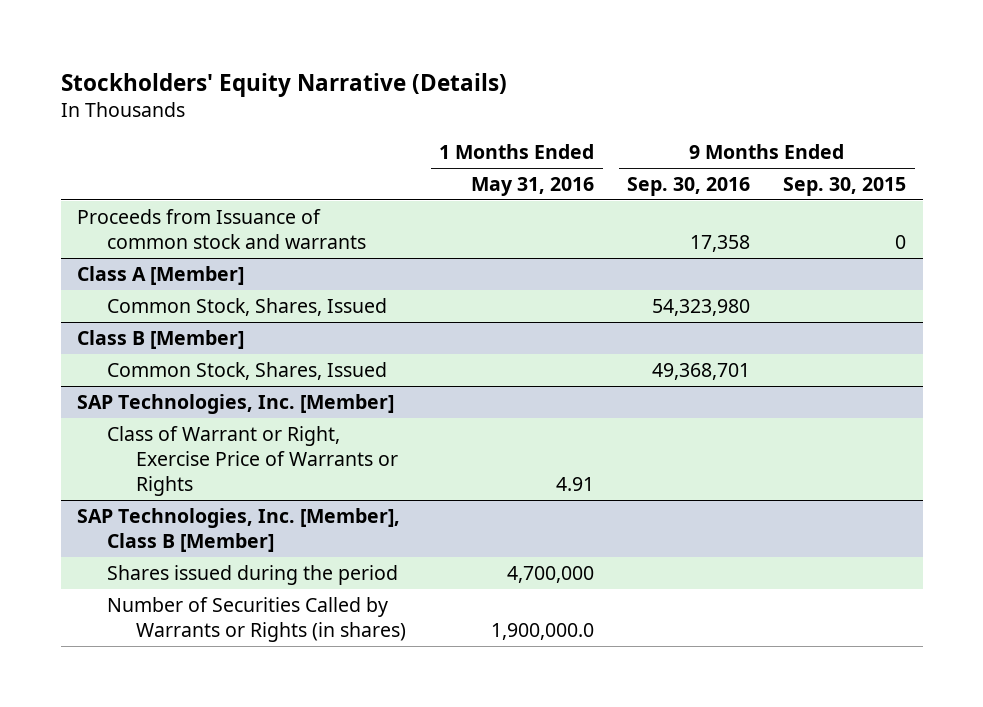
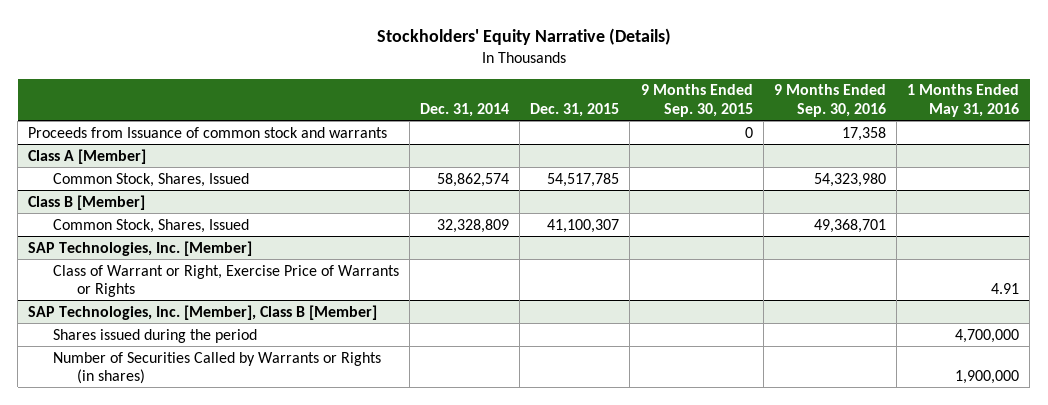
none -> [419,102,509,117] Dec. 31, 2014
none -> [530,102,620,117] Dec. 31, 2015
[491,622,595,640] 1,900,000.0 -> [955,370,1020,385] 1,900,000

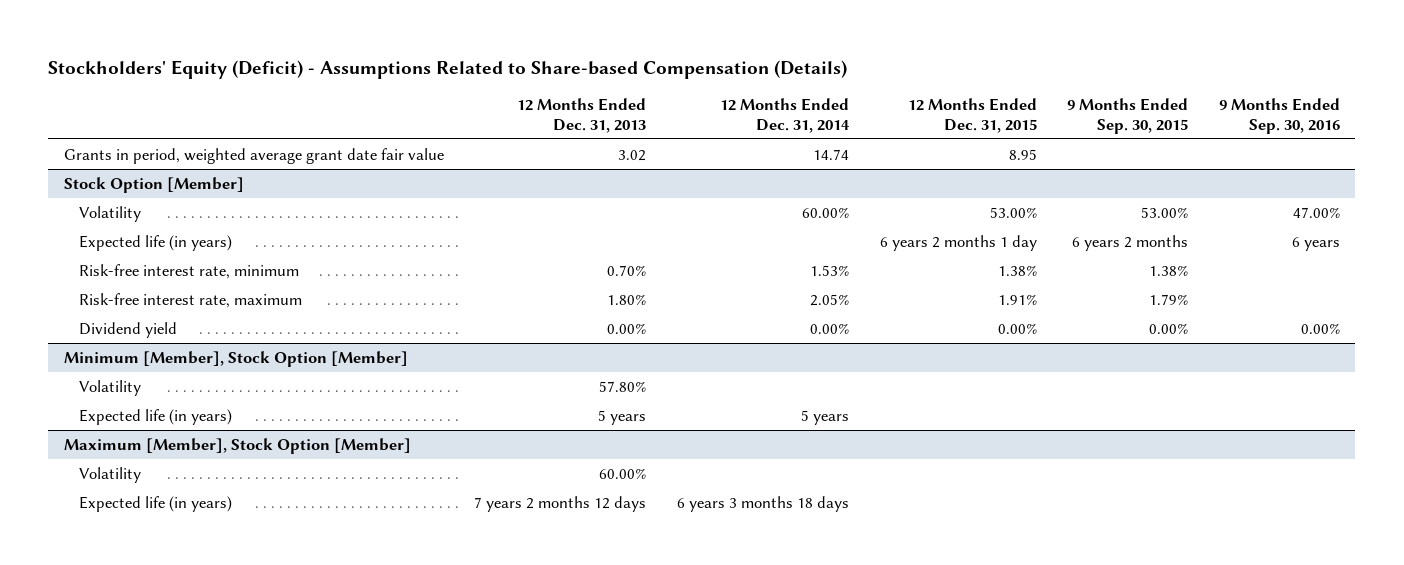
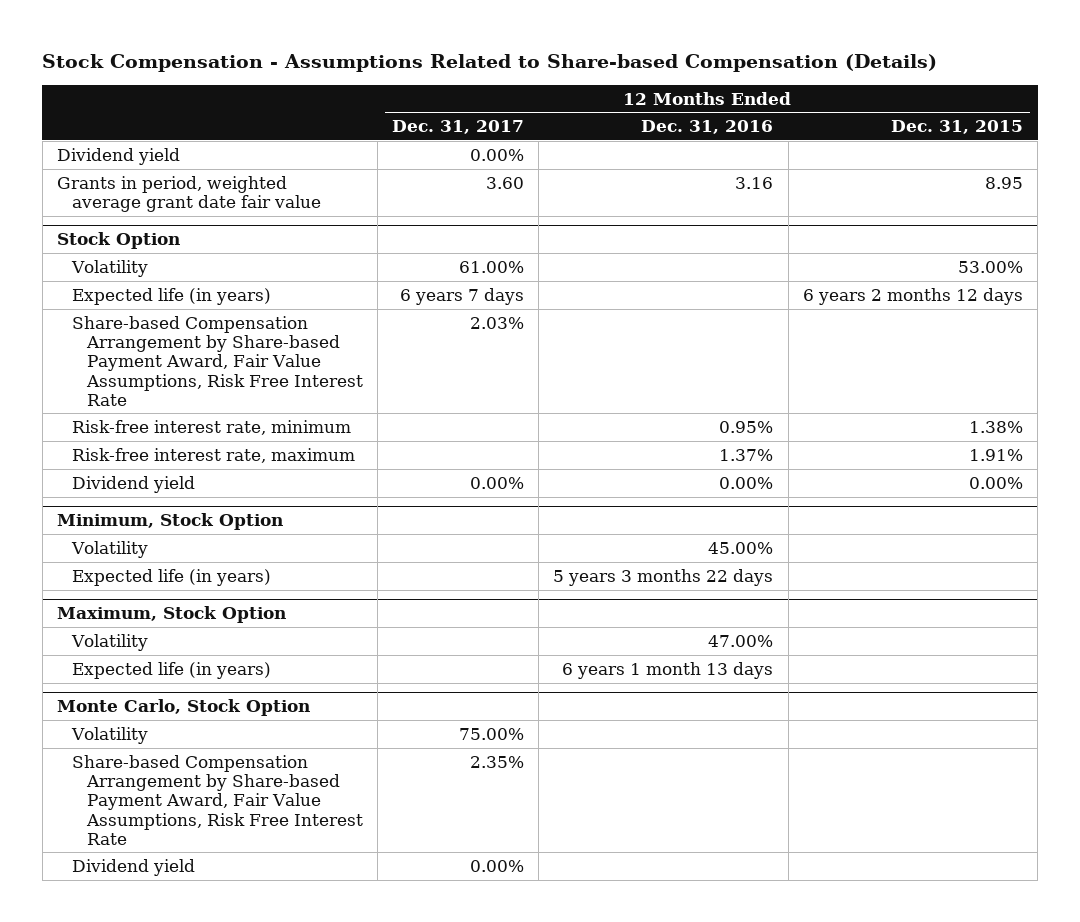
[48,59,848,79] Stockholders' Equity (Deficit) - Assumptions Related to Share-based Compensation (Details) -> [42,54,938,73] Stock Compensation - Assumptions Related to Share-based Compensation (Details)
[517,97,647,133] 12 Months Ended Dec. 31, 2013 -> none
[720,97,851,133] 12 Months Ended Dec. 31, 2014 -> none
[1067,97,1189,134] 9 Months Ended Sep. 30, 2015 -> none
[1218,97,1340,134] 9 Months Ended Sep. 30, 2016 -> none
none -> [392,120,525,135] Dec. 31, 2017
none -> [641,120,774,135] Dec. 31, 2016
none -> [56,147,180,165] Dividend yield
[63,176,244,193] Stock Option [Member] -> [56,232,180,250] Stock Option
[879,234,1037,251] 6 years 2 months 1 day -> [802,287,1023,305] 6 years 2 months 12 days
none -> [71,315,363,406] Share-based Compensation Arrangement by Share-based Payment Award, Fair Value Assumptions, Risk Free Interest Rate
[63,350,408,367] Minimum [Member], Stock Option [Member] -> [56,513,283,531] Minimum, Stock Option
[63,437,411,454] Maximum [Member], Stock Option [Member] -> [56,606,286,624] Maximum, Stock Option
none -> [56,699,310,717] Monte Carlo, Stock Option
none -> [70,726,148,744] Volatility
none -> [71,754,363,845] Share-based Compensation Arrangement by Share-based Payment Award, Fair Value Assumptions, Risk Free Interest Rate
none -> [71,858,195,876] Dividend yield

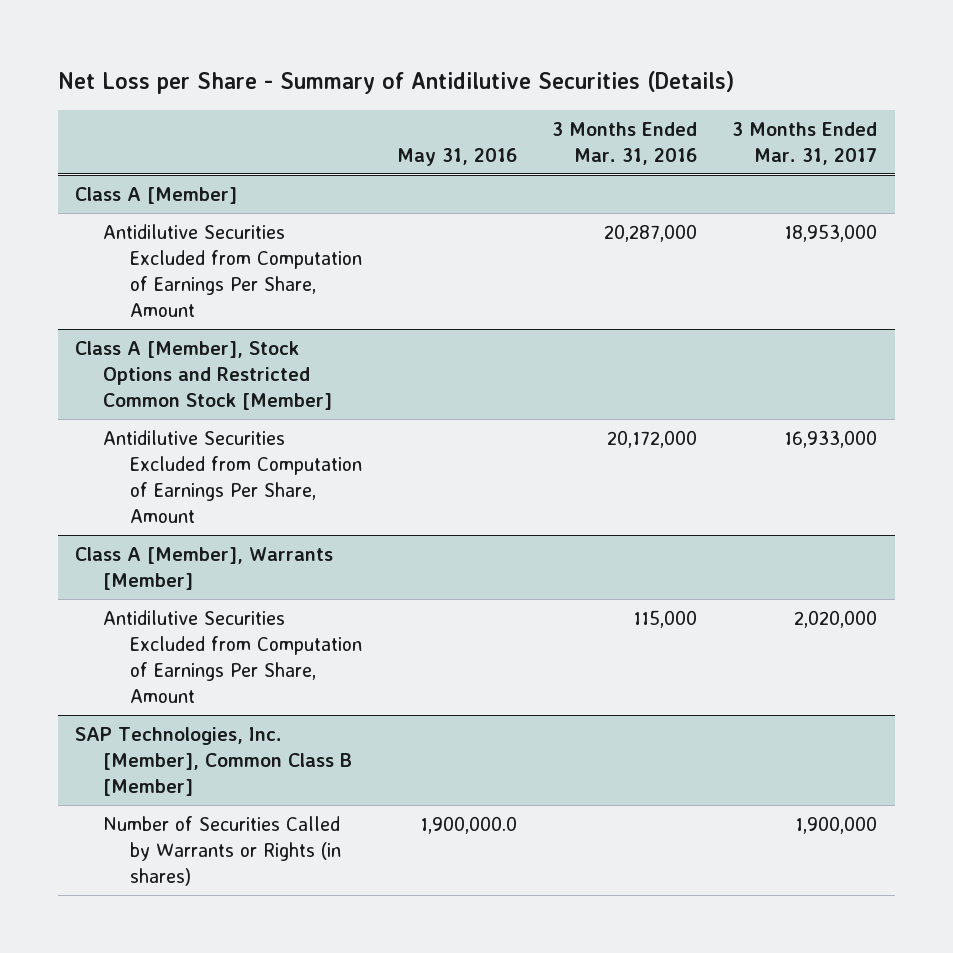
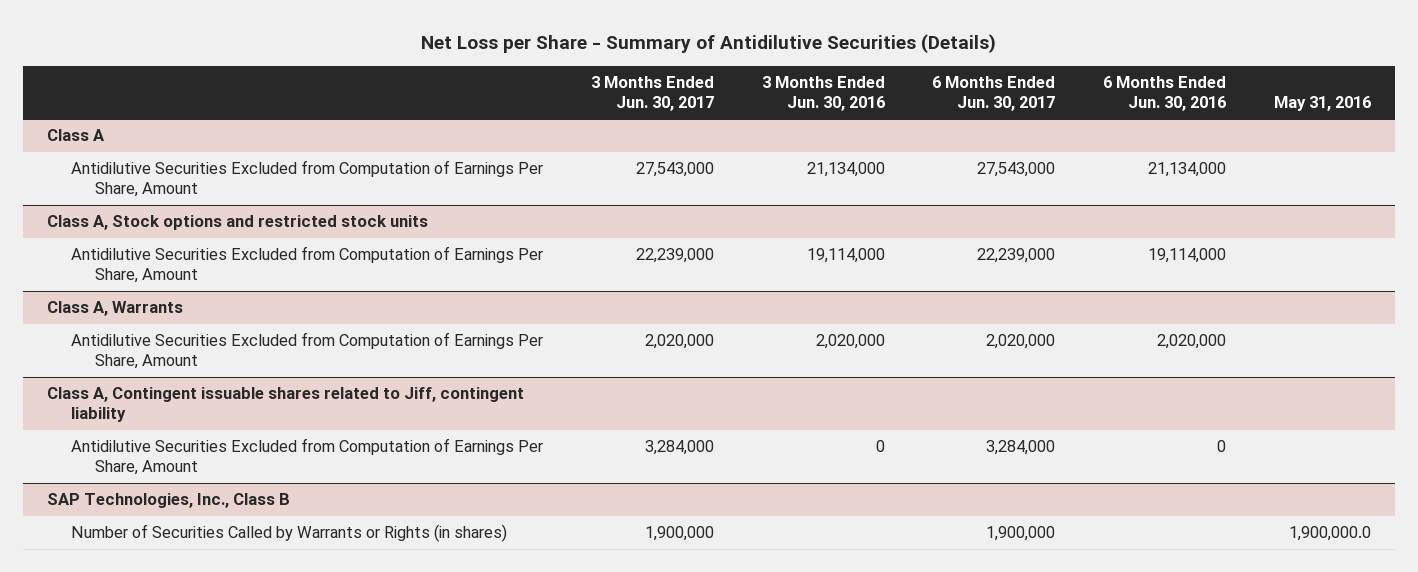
[552,121,698,165] 3 Months Ended Mar. 31, 2016 -> none
[732,121,878,165] 3 Months Ended Mar. 31, 2017 -> none
none -> [590,75,714,111] 3 Months Ended Jun. 30, 2017
none -> [761,75,885,111] 3 Months Ended Jun. 30, 2016
none -> [932,75,1056,111] 6 Months Ended Jun. 30, 2017
none -> [1103,75,1227,111] 6 Months Ended Jun. 30, 2016
[75,186,238,204] Class A [Member] -> [47,129,106,142] Class A
[75,340,332,410] Class A [Member], Stock Options and Restricted Common Stock [Member] -> [47,215,429,231] Class A, Stock options and restricted stock units
[75,546,334,590] Class A [Member], Warrants [Member] -> [47,301,184,317] Class A, Warrants
none -> [47,387,525,423] Class A, Contingent issuable shares related to Jiff, contingent liability
none -> [71,438,544,476] Antidilutive Securities Excluded from Computation of Earnings Per Share, Amount
[75,726,352,796] SAP Technologies, Inc. [Member], Common Class B [Member] -> [47,493,291,509] SAP Technologies, Inc., Class B

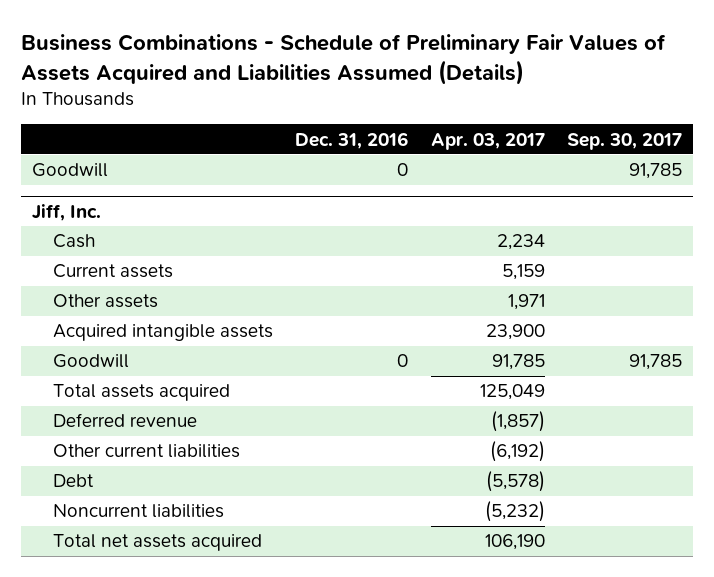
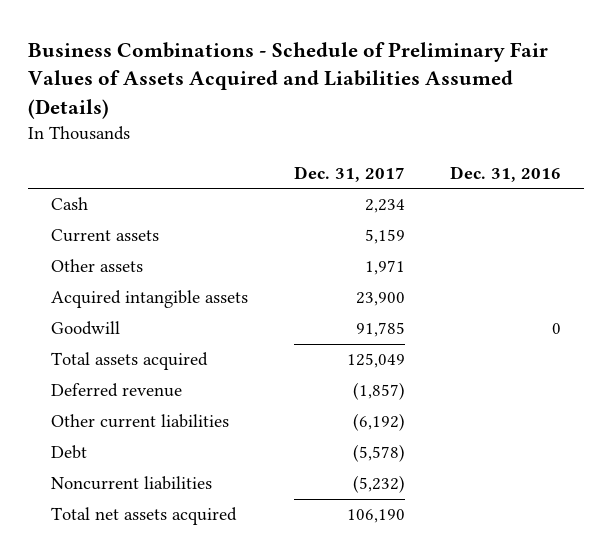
[430,132,545,150] Apr. 03, 2017 -> none
[566,132,682,150] Sep. 30, 2017 -> none
none -> [293,165,405,182] Dec. 31, 2017
none -> [51,197,89,211] Cash
none -> [51,229,160,243] Current assets
none -> [51,259,144,273] Other assets
none -> [51,290,249,309] Acquired intangible assets
[32,203,102,221] Jiff, Inc. -> none
[53,234,96,249] Cash -> none
[53,264,174,279] Current assets -> none
[53,294,159,309] Other assets -> none
[53,324,274,342] Acquired intangible assets -> none
[53,354,130,369] Goodwill -> none
[53,384,231,402] Total assets acquired -> none
[53,413,198,428] Deferred revenue -> none
[53,444,241,459] Other current liabilities -> none
[53,474,95,488] Debt -> none
[53,504,225,519] Noncurrent liabilities -> none
[53,534,263,552] Total net assets acquired -> none
none -> [51,352,209,371] Total assets acquired
none -> [51,383,183,398] Deferred revenue
none -> [51,414,230,429] Other current liabilities
none -> [51,445,88,460] Debt
none -> [51,476,213,491] Noncurrent liabilities
none -> [51,507,238,526] Total net assets acquired

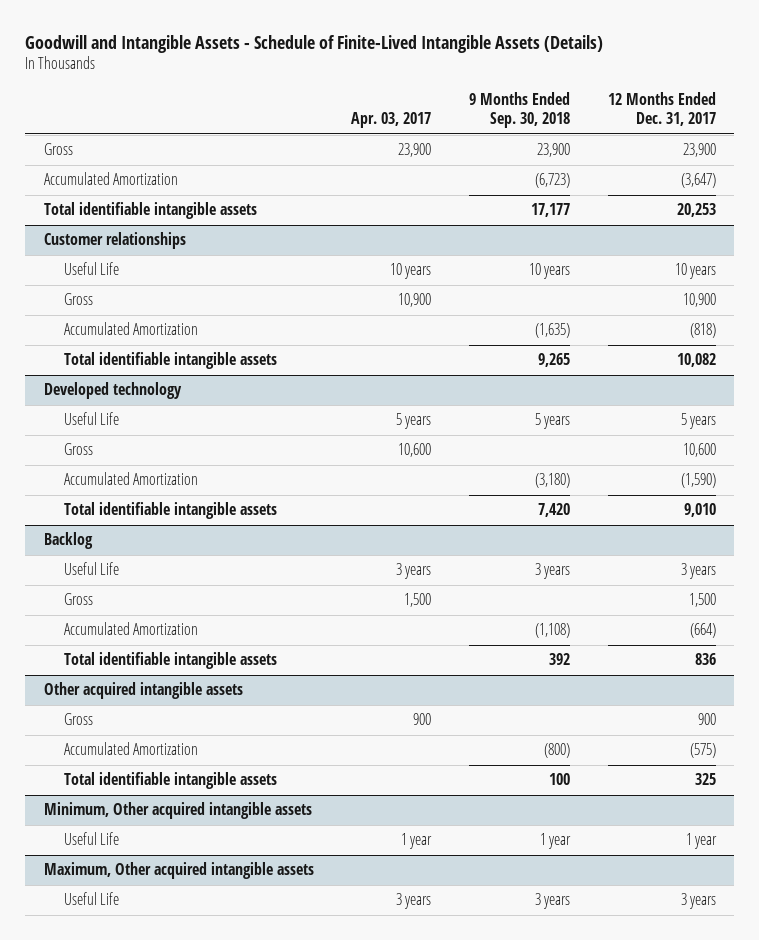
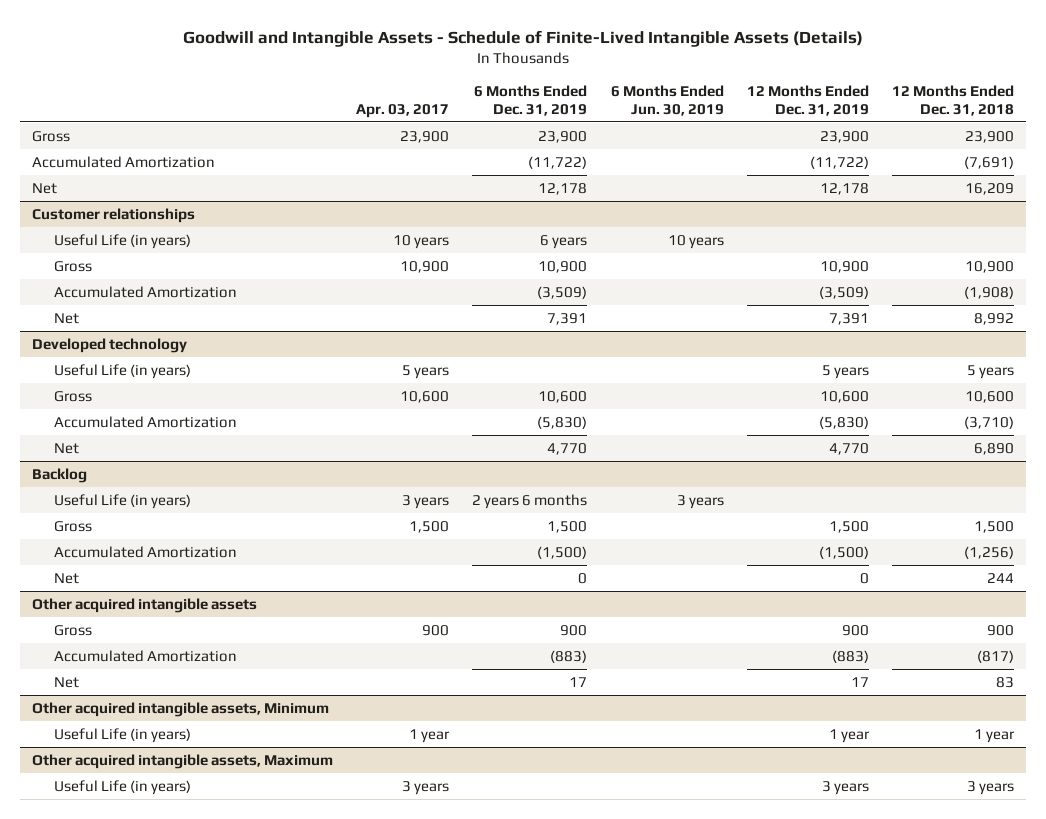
[468,92,570,129] 9 Months Ended Sep. 30, 2018 -> none
[607,92,716,127] 12 Months Ended Dec. 31, 2017 -> none
none -> [474,84,588,116] 6 Months Ended Dec. 31, 2019
none -> [610,84,724,116] 6 Months Ended Jun. 30, 2019
none -> [747,84,870,116] 12 Months Ended Dec. 31, 2019
none -> [892,84,1015,116] 12 Months Ended Dec. 31, 2018
[43,202,257,220] Total identifiable intangible assets -> [31,182,57,194] Net
[63,262,119,276] Useful Life -> [54,233,192,249] Useful Life (in years)
[63,352,277,370] Total identifiable intangible assets -> [54,312,80,324] Net
[63,412,119,426] Useful Life -> [54,363,192,379] Useful Life (in years)
[63,502,277,520] Total identifiable intangible assets -> [54,442,80,454] Net
[63,562,119,576] Useful Life -> [54,493,192,509] Useful Life (in years)
[63,652,277,670] Total identifiable intangible assets -> [54,572,80,584] Net
[63,772,277,790] Total identifiable intangible assets -> [54,676,80,688] Net
[43,802,312,820] Minimum, Other acquired intangible assets -> [31,701,329,717] Other acquired intangible assets, Minimum
[63,832,119,846] Useful Life -> [54,727,192,743] Useful Life (in years)
[43,862,314,880] Maximum, Other acquired intangible assets -> [31,753,333,769] Other acquired intangible assets, Maximum
[63,892,119,906] Useful Life -> [54,779,192,795] Useful Life (in years)

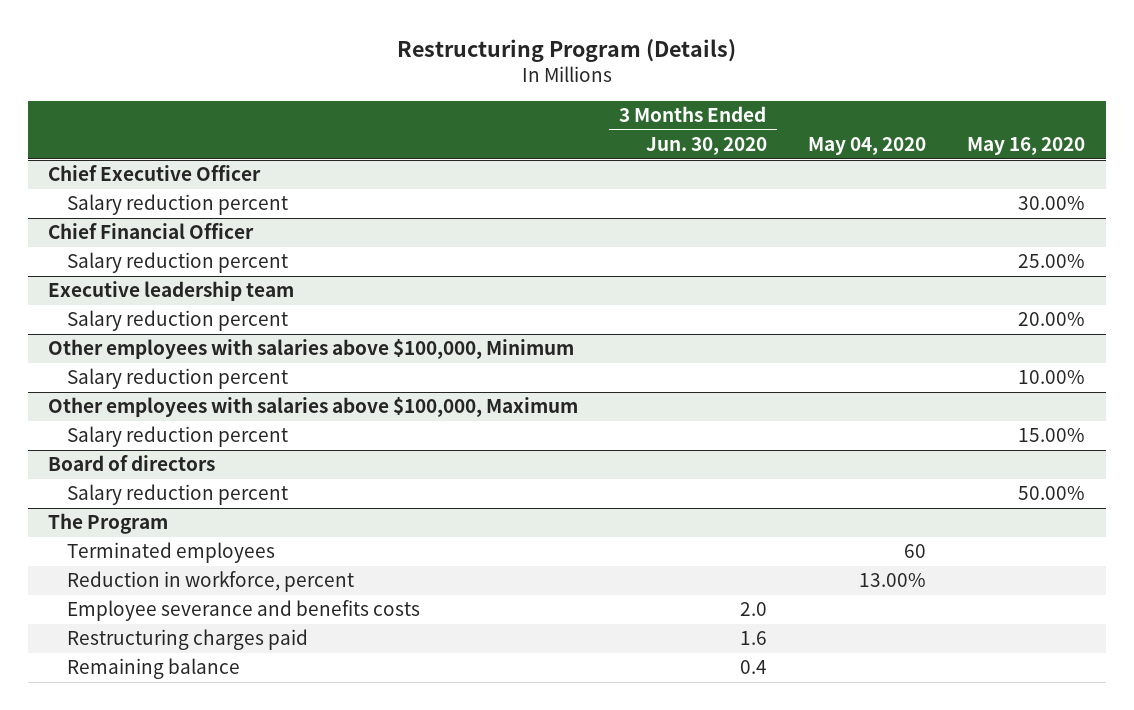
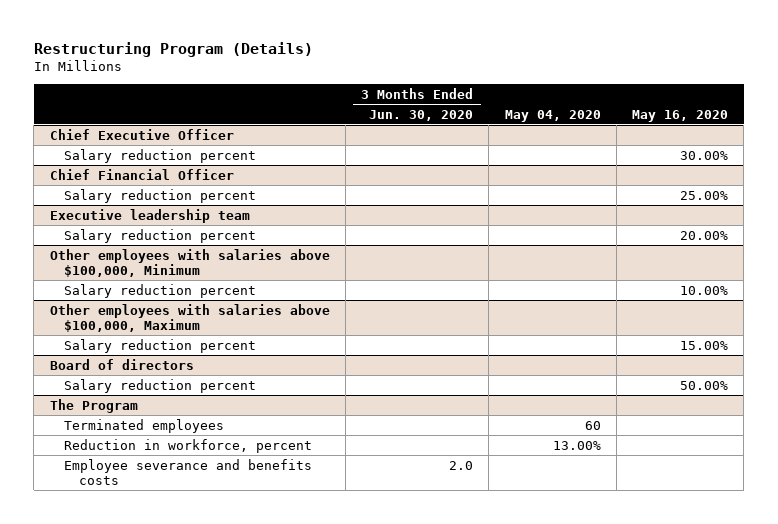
[66,629,308,651] Restructuring charges paid -> none
[66,658,240,680] Remaining balance -> none

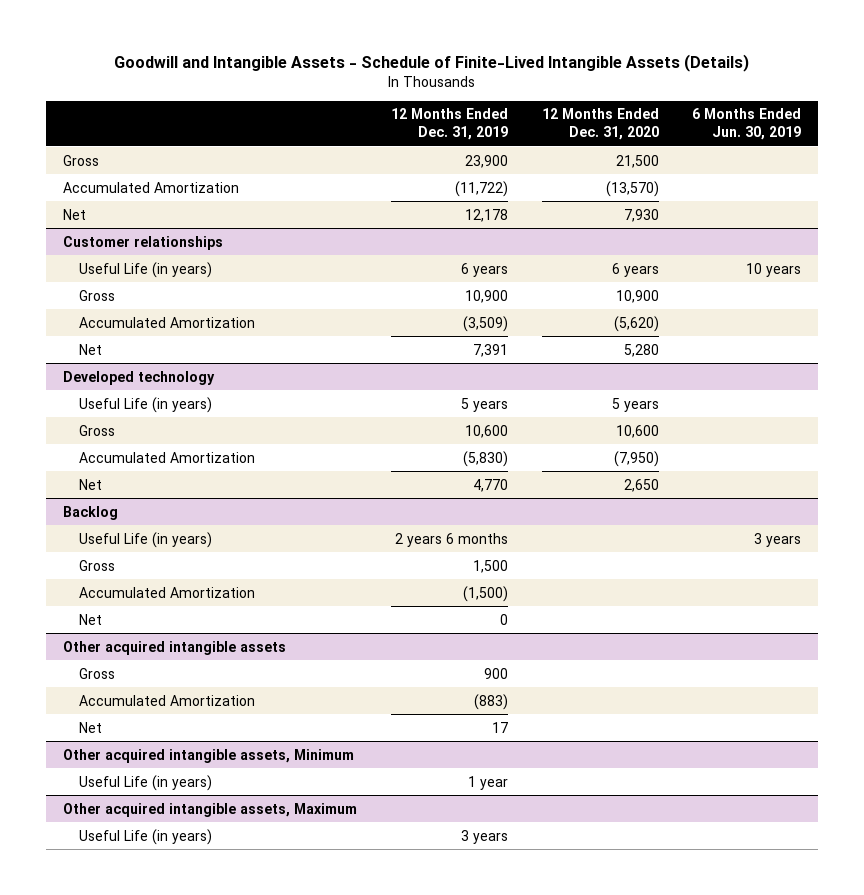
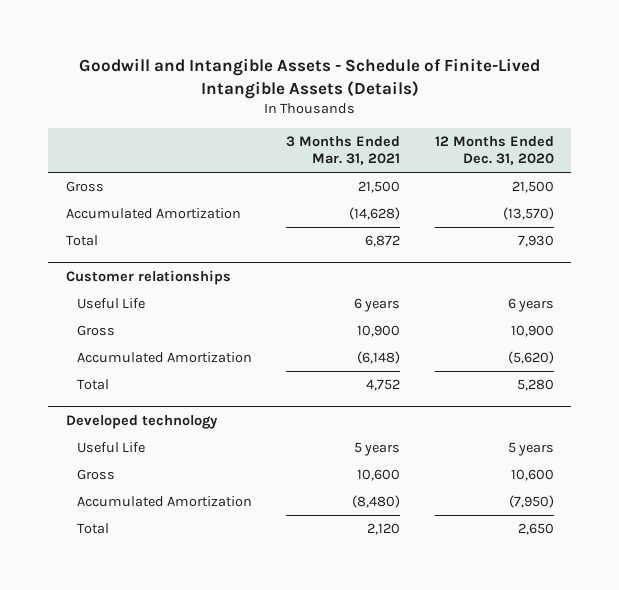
[390,108,508,141] 12 Months Ended Dec. 31, 2019 -> none
[692,108,802,141] 6 Months Ended Jun. 30, 2019 -> none
none -> [286,136,401,165] 3 Months Ended Mar. 31, 2021
[63,208,87,220] Net -> [65,235,98,247] Total
[78,261,212,278] Useful Life (in years) -> [76,298,145,310] Useful Life
[78,343,102,355] Net -> [76,379,109,391] Total
[78,396,212,413] Useful Life (in years) -> [76,442,145,454] Useful Life
[63,505,119,520] Backlog -> none
[78,531,212,548] Useful Life (in years) -> none
[78,559,115,571] Gross -> none
[78,586,255,598] Accumulated Amortization -> none
[78,613,102,625] Net -> none
[63,640,287,655] Other acquired intangible assets -> none
[78,667,115,679] Gross -> none
[78,694,255,706] Accumulated Amortization -> none
[78,721,102,733] Net -> none
[63,748,355,763] Other acquired intangible assets, Minimum -> none
[78,774,212,791] Useful Life (in years) -> none
[63,802,358,817] Other acquired intangible assets, Maximum -> none
[78,828,212,845] Useful Life (in years) -> none
[78,478,102,490] Net -> [76,523,109,535] Total

